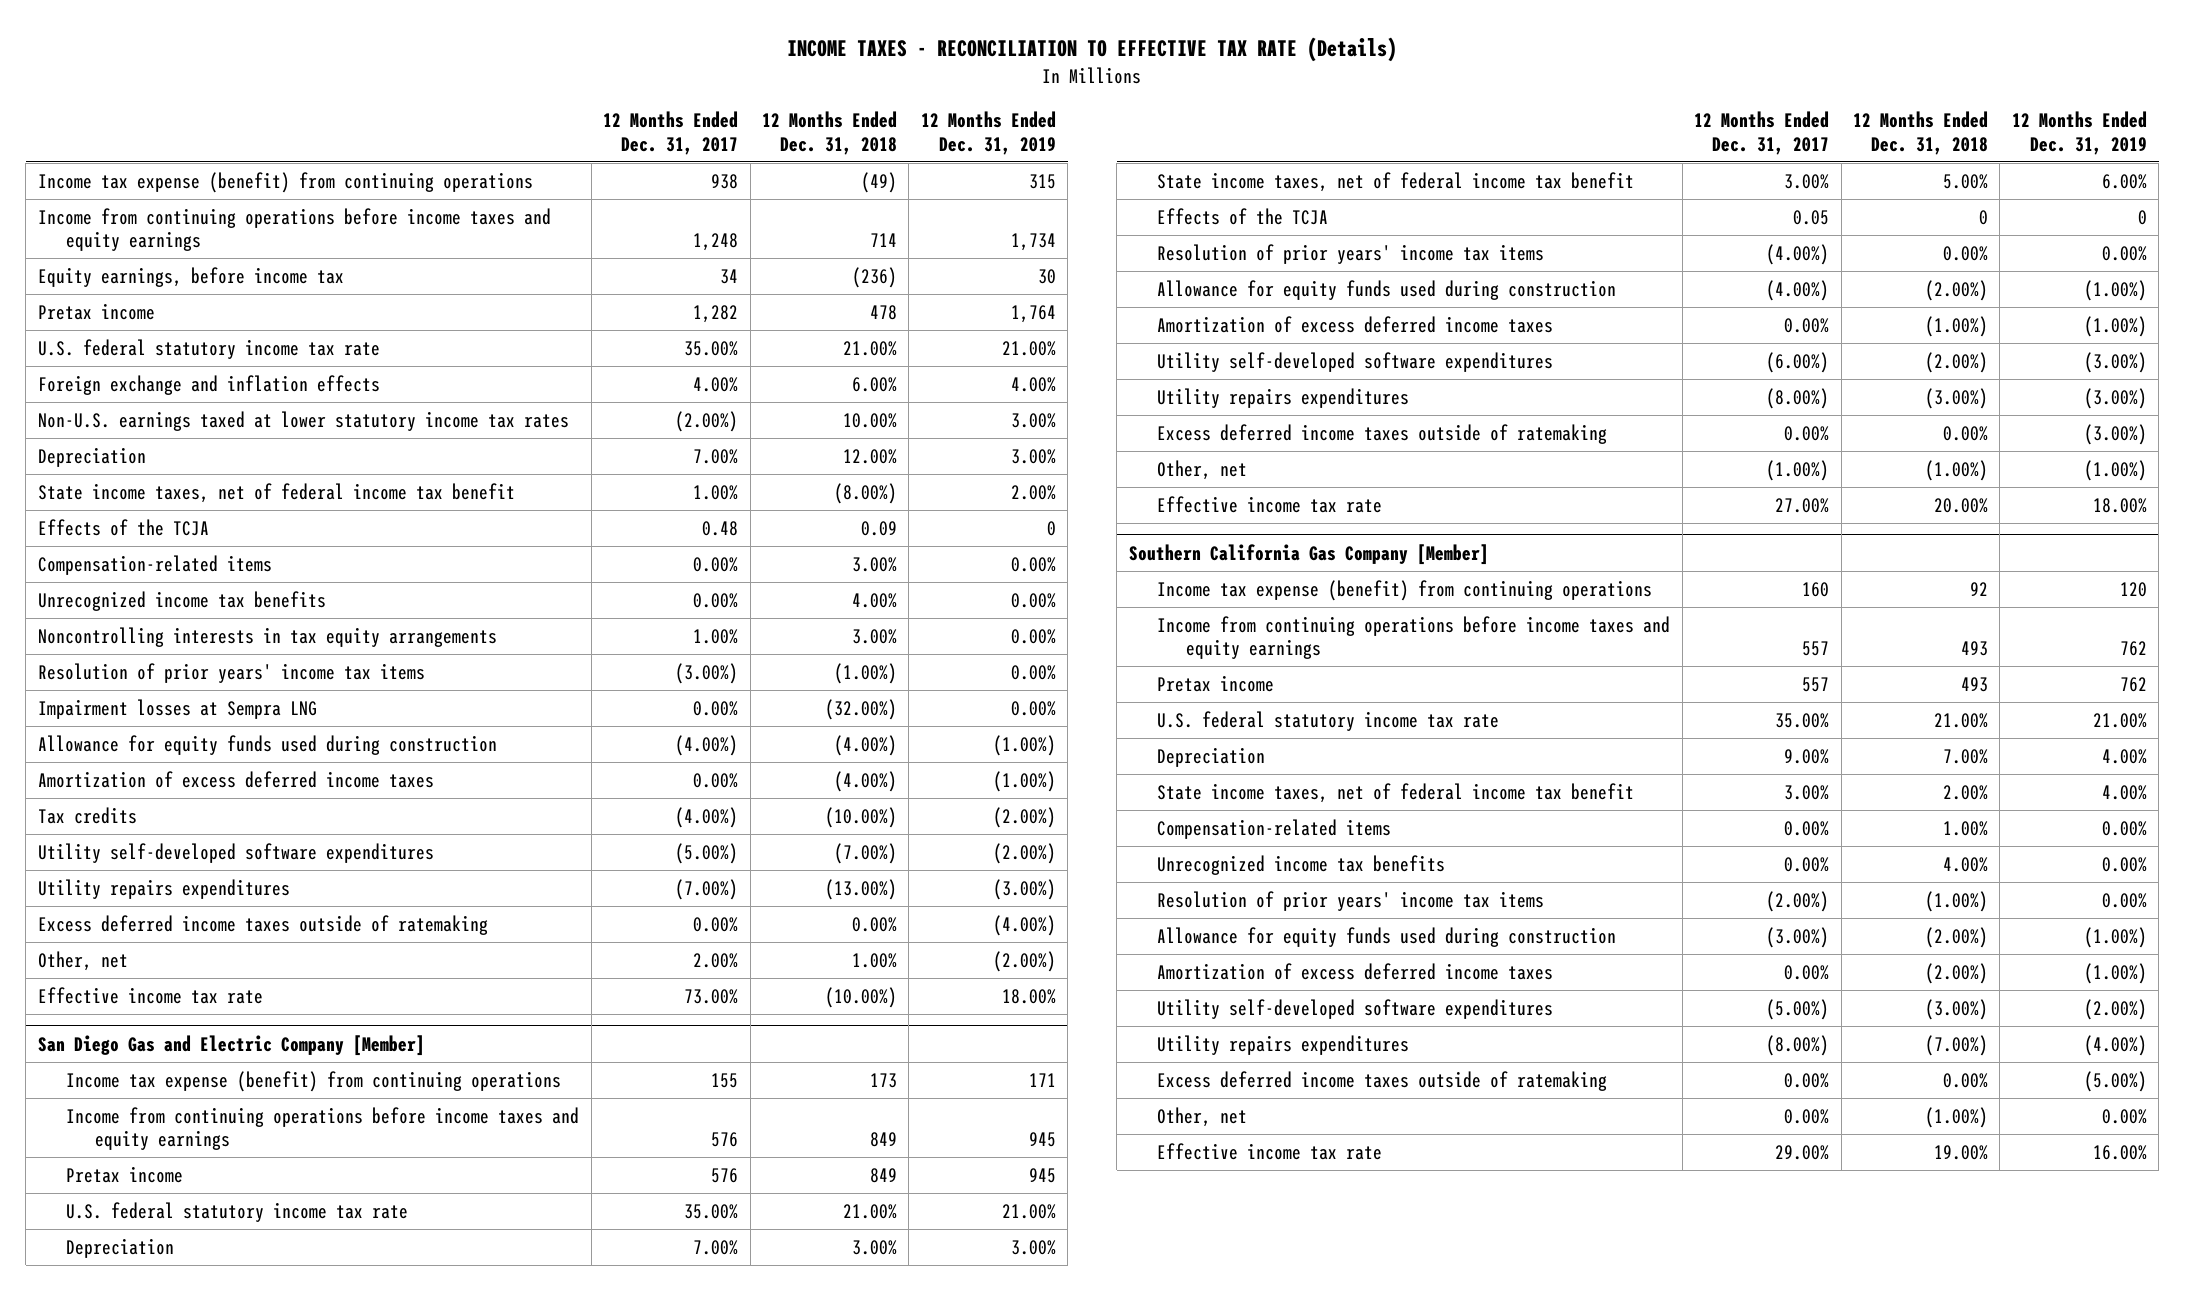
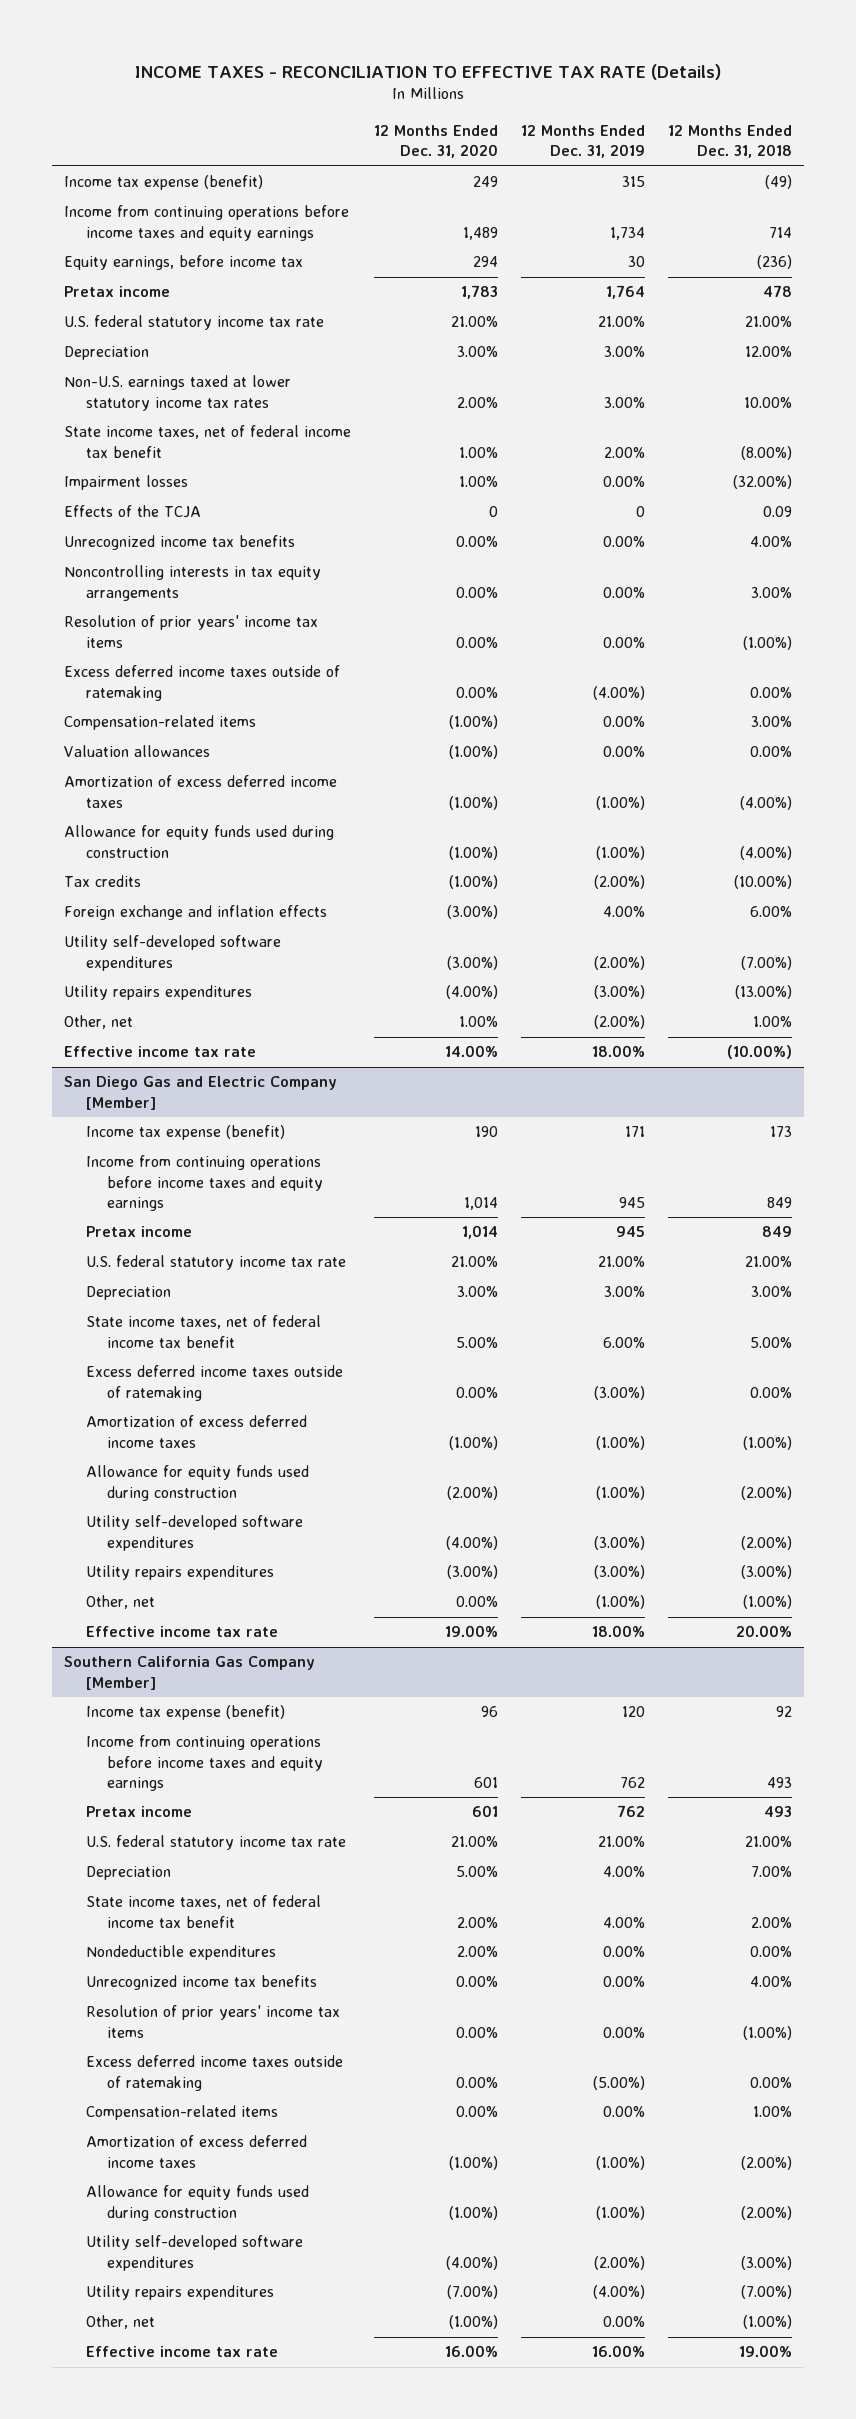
[603,111,739,155] 12 Months Ended Dec. 31, 2017 -> none
none -> [374,124,499,159] 12 Months Ended Dec. 31, 2020
[37,171,533,193] Income tax expense (benefit) from continuing operations -> [63,175,263,191] Income tax expense (benefit)
[37,410,569,431] Non-U.S. earnings taxed at lower statutory income tax rates -> [63,375,291,411] Non-U.S. earnings taxed at lower statutory income tax rates
none -> [63,475,188,491] Impairment losses
[37,698,317,719] Impairment losses at Sempra LNG -> none
[37,914,488,935] Excess deferred income taxes outside of ratemaking -> [63,665,340,701] Excess deferred income taxes outside of ratemaking
[37,554,272,575] Compensation-related items -> [63,715,256,731] Compensation-related items
none -> [63,745,210,758] Valuation allowances
[37,734,497,755] Allowance for equity funds used during construction -> [63,825,334,858] Allowance for equity funds used during construction
[37,374,380,395] Foreign exchange and inflation effects -> [63,905,327,921] Foreign exchange and inflation effects
[66,1070,562,1092] Income tax expense (benefit) from continuing operations -> [85,1125,285,1141] Income tax expense (benefit)
[1157,207,1329,225] Effects of the TCJA -> none
[1157,243,1545,264] Resolution of prior years' income tax items -> none
[1157,423,1608,444] Excess deferred income taxes outside of ratemaking -> [85,1365,343,1401] Excess deferred income taxes outside of ratemaking
[1157,279,1617,300] Allowance for equity funds used during construction -> [85,1465,309,1501] Allowance for equity funds used during construction
[1157,579,1653,601] Income tax expense (benefit) from continuing operations -> [85,1705,285,1721] Income tax expense (benefit)
none -> [85,1945,276,1961] Nondeductible expenditures
[1157,1070,1608,1091] Excess deferred income taxes outside of ratemaking -> [85,2055,343,2091] Excess deferred income taxes outside of ratemaking
[1157,818,1392,839] Compensation-related items -> [85,2105,278,2121] Compensation-related items
[1157,926,1617,947] Allowance for equity funds used during construction -> [85,2185,309,2221] Allowance for equity funds used during construction

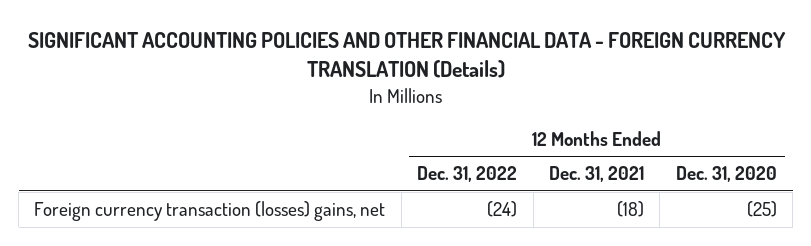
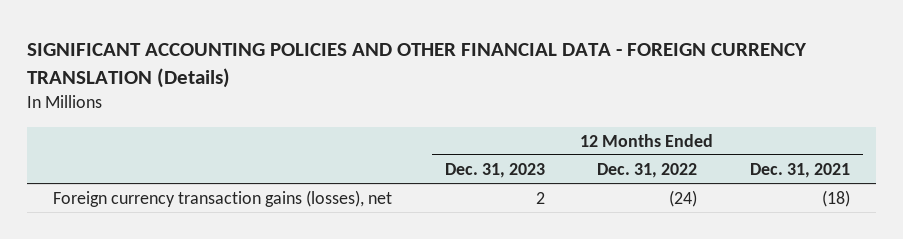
[675,166,777,183] Dec. 31, 2020 -> none
none -> [444,163,545,179] Dec. 31, 2023
[34,201,386,222] Foreign currency transaction (losses) gains, net -> [53,190,393,208] Foreign currency transaction gains (losses), net

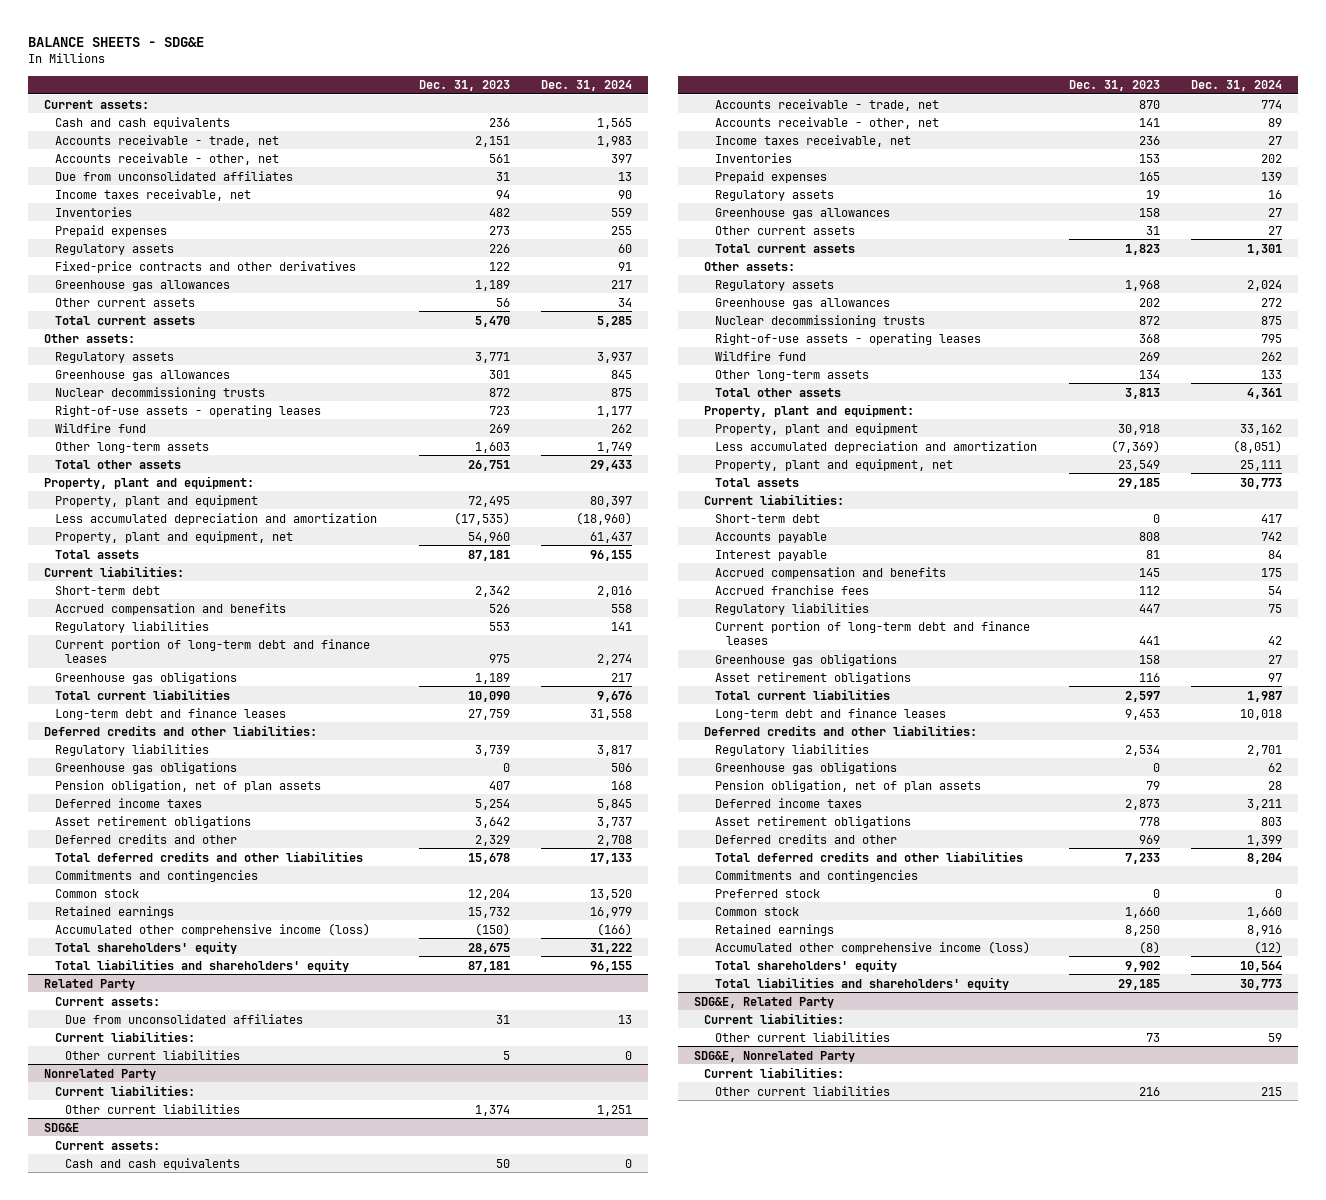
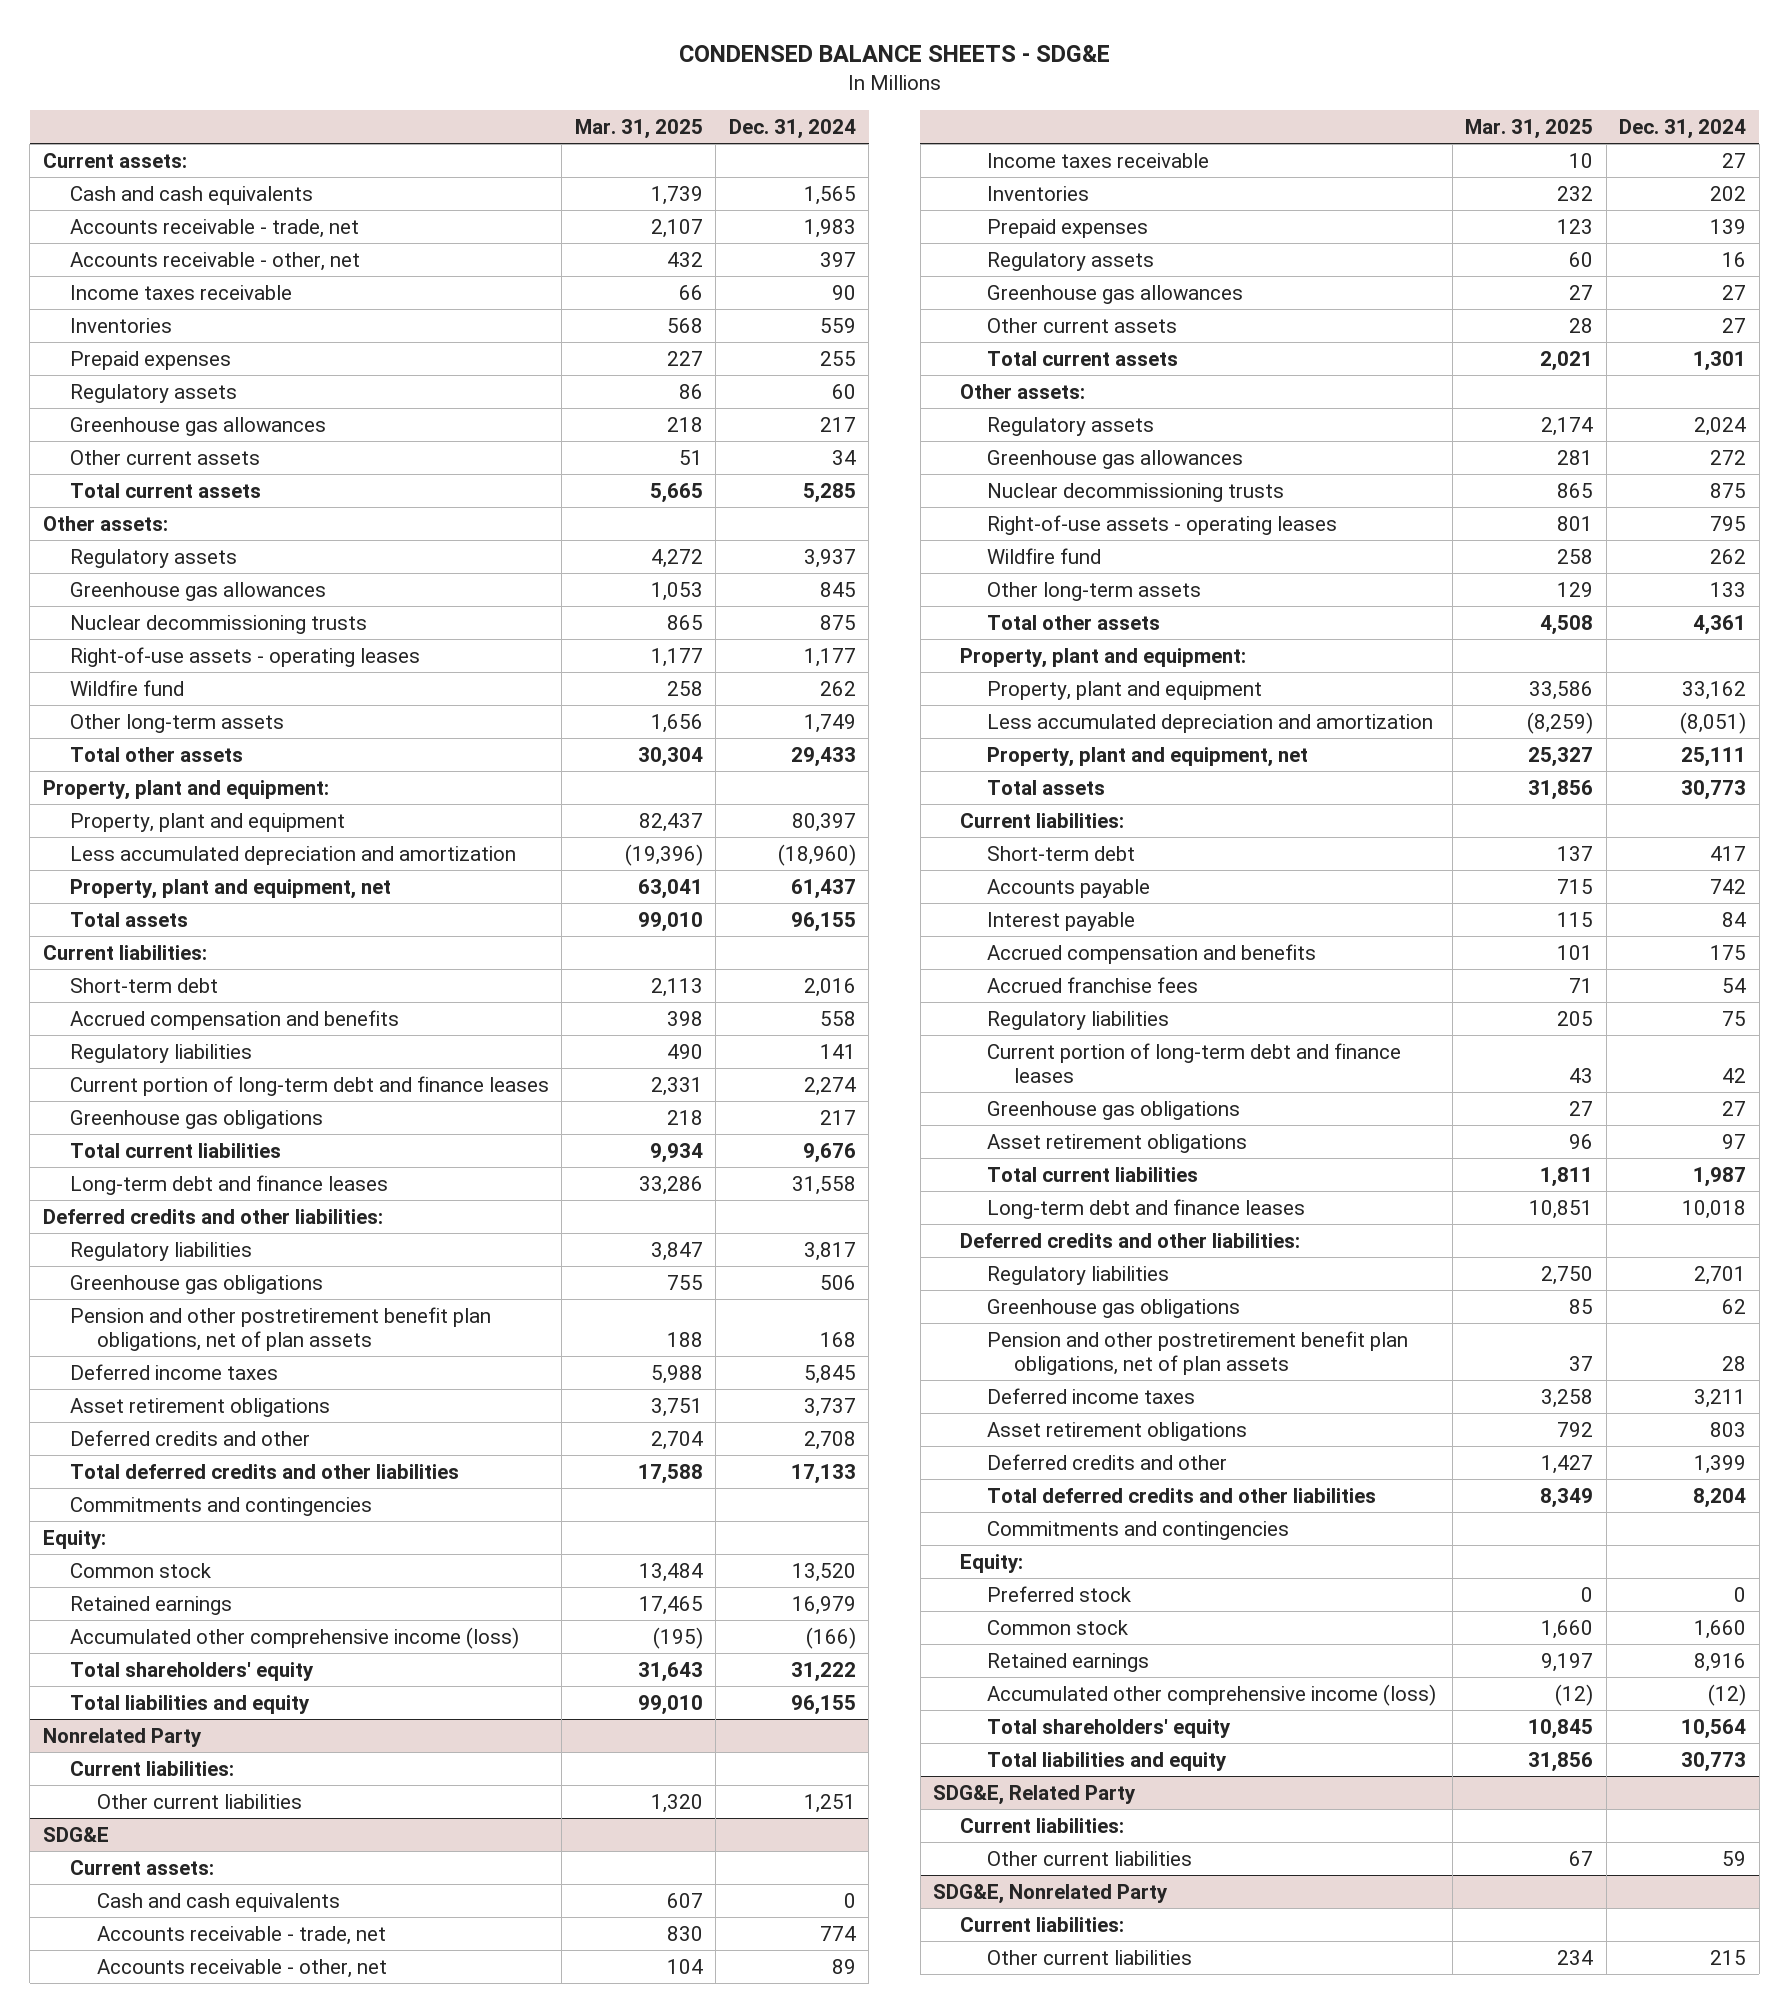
[28,36,205,47] BALANCE SHEETS - SDG&E -> [678,44,1110,62] CONDENSED BALANCE SHEETS - SDG&E
[418,80,510,92] Dec. 31, 2023 -> none
none -> [574,119,703,140] Mar. 31, 2025
[54,170,293,181] Due from unconsolidated affiliates -> none
[54,188,251,201] Income taxes receivable, net -> [69,284,292,300] Income taxes receivable
[54,260,356,273] Fixed-price contracts and other derivatives -> none
[54,779,321,792] Pension obligation, net of plan assets -> [69,1306,491,1351] Pension and other postretirement benefit plan obligations, net of plan assets
none -> [42,1529,106,1549] Equity:
[43,978,135,990] Related Party -> none
[54,996,160,1006] Current assets: -> none
[65,1013,304,1024] Due from unconsolidated affiliates -> none
[54,1030,195,1042] Current liabilities: -> none
[65,1049,241,1060] Other current liabilities -> none
[54,958,349,972] Total liabilities and shareholders' equity -> [69,1694,310,1714] Total liabilities and equity
[715,134,912,147] Income taxes receivable, net -> [987,152,1210,168] Income taxes receivable
[715,779,982,792] Pension obligation, net of plan assets -> [987,1330,1409,1375] Pension and other postretirement benefit plan obligations, net of plan assets
none -> [960,1553,1024,1573] Equity:
[715,976,1010,990] Total liabilities and shareholders' equity -> [987,1751,1228,1771] Total liabilities and equity

